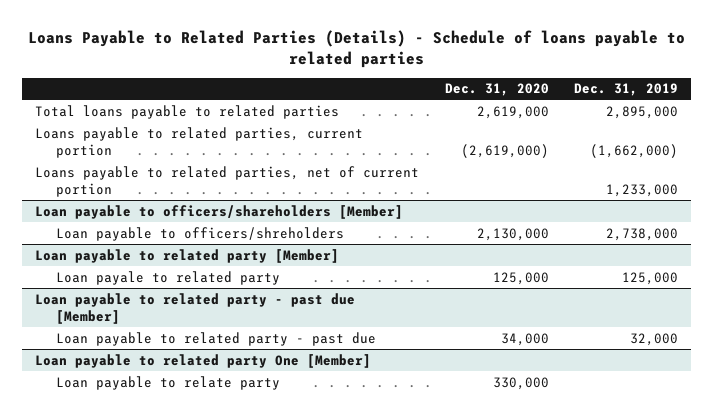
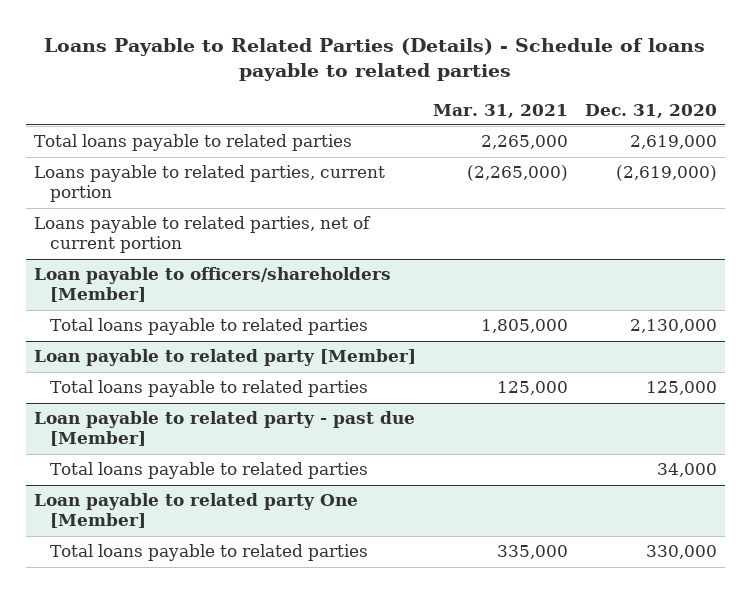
[574,83,679,97] Dec. 31, 2019 -> none
none -> [432,103,568,118] Mar. 31, 2021
[55,226,344,241] Loan payable to officers/shreholders -> [50,318,369,336] Total loans payable to related parties
[55,270,280,285] Loan payale to related party -> [50,380,369,398] Total loans payable to related parties
[55,331,376,346] Loan payable to related party - past due -> none
none -> [50,462,369,480] Total loans payable to related parties
[55,375,280,390] Loan payable to relate party -> none
none -> [50,544,369,562] Total loans payable to related parties

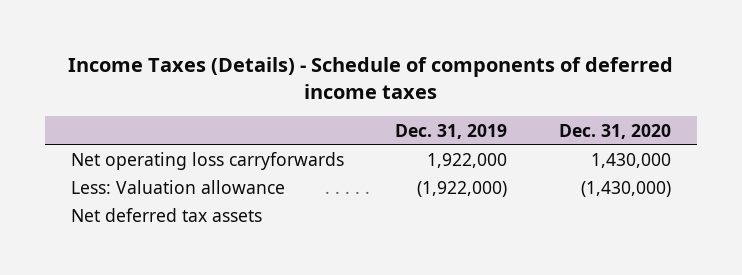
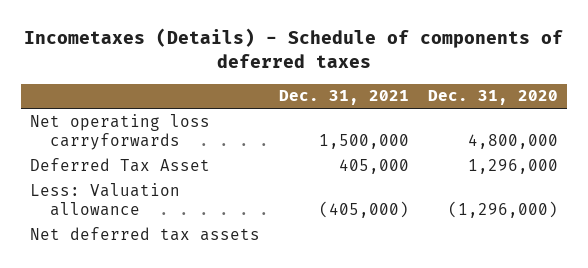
[67,56,673,99] Income Taxes (Details) - Schedule of components of deferred income taxes -> [23,28,563,69] Incometaxes (Details) - Schedule of components of deferred taxes
[395,123,508,139] Dec. 31, 2019 -> none
none -> [278,90,409,106] Dec. 31, 2021
[590,153,671,169] 1,430,000 -> [467,133,558,149] 4,800,000
none -> [29,157,210,172] Deferred Tax Asset
[580,181,671,198] (1,430,000) -> [447,200,558,218] (1,296,000)

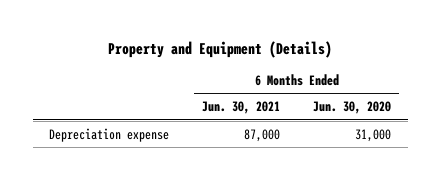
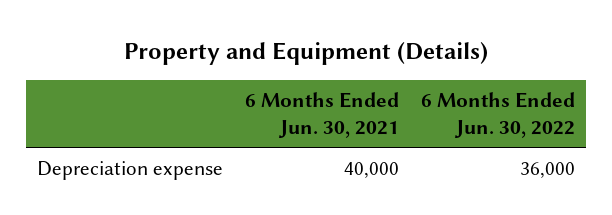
[313,101,392,115] Jun. 30, 2020 -> none
none -> [421,91,576,138] 6 Months Ended Jun. 30, 2022
[244,128,281,142] 87,000 -> [344,162,400,179] 40,000

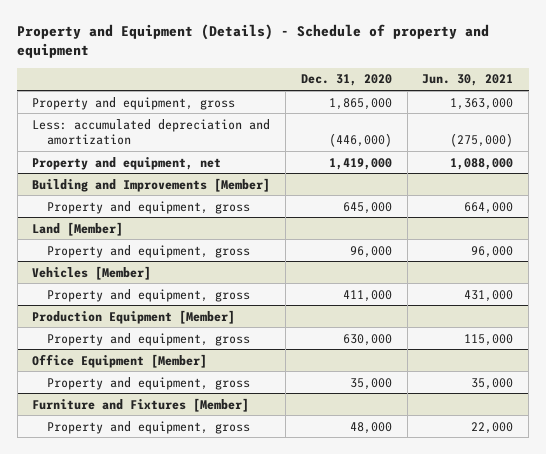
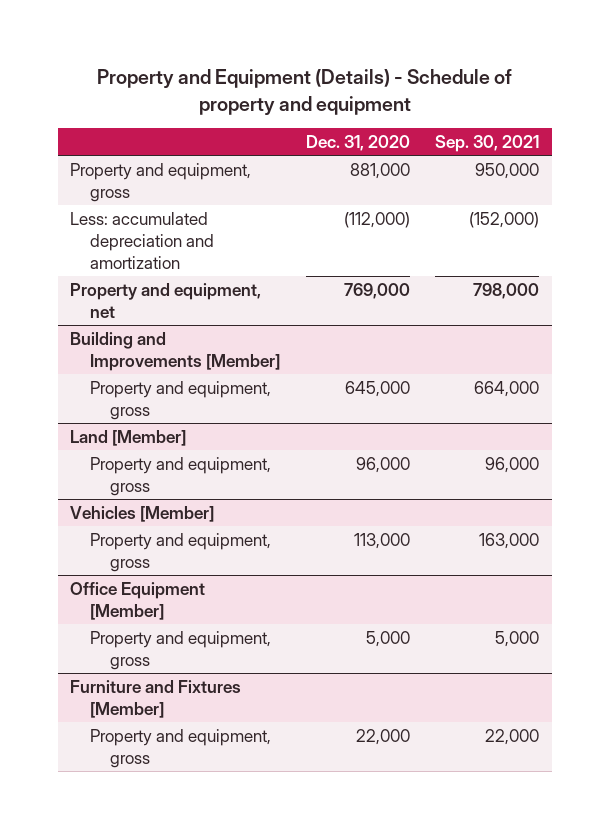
[422,74,514,87] Jun. 30, 2021 -> none
none -> [435,134,540,152] Sep. 30, 2021
[328,97,392,110] 1,865,000 -> [349,162,410,179] 881,000
[328,133,392,148] (446,000) -> [343,211,410,228] (112,000)
[328,157,392,170] 1,419,000 -> [343,282,410,299] 769,000
[32,309,236,324] Production Equipment [Member] -> none
[47,332,251,346] Property and equipment, gross -> none
[342,289,392,302] 411,000 -> [353,532,410,549] 113,000
[349,377,392,390] 35,000 -> [365,630,410,647] 5,000
[349,421,392,434] 48,000 -> [355,728,410,745] 22,000

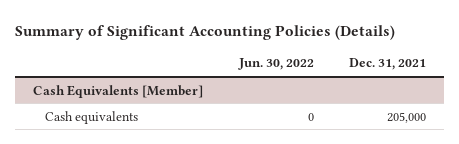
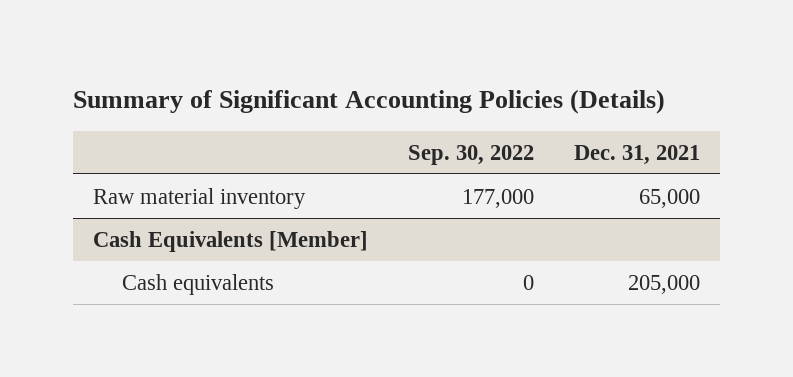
[237,58,314,71] Jun. 30, 2022 -> none
none -> [407,144,534,165] Sep. 30, 2022
none -> [92,187,306,209] Raw material inventory

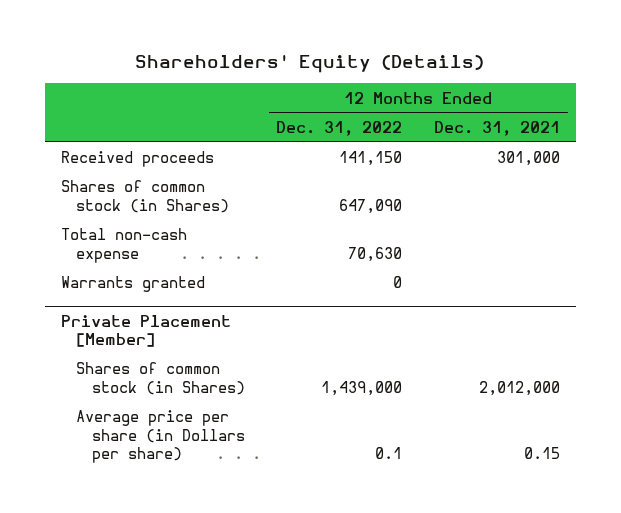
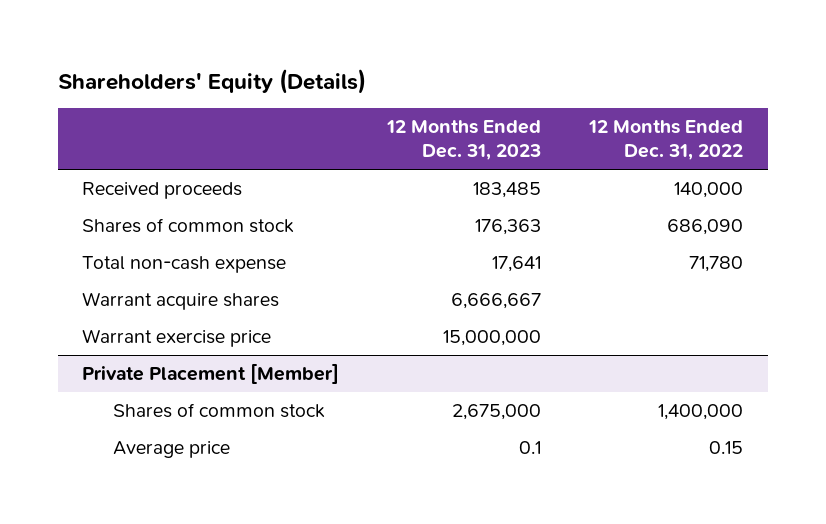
[433,121,560,137] Dec. 31, 2021 -> none
none -> [386,120,542,161] 12 Months Ended Dec. 31, 2023
[60,276,205,293] Warrants granted -> none
[339,151,403,167] 141,150 -> [674,182,744,199] 140,000
[60,180,230,213] Shares of common stock (in Shares) -> [82,218,295,234] Shares of common stock
[339,198,403,214] 647,090 -> [667,219,744,236] 686,090
[348,246,403,262] 70,630 -> [689,256,744,273] 71,780
none -> [82,292,280,311] Warrant acquire shares
none -> [82,329,272,348] Warrant exercise price
[76,362,245,395] Shares of common stock (in Shares) -> [113,403,326,419] Shares of common stock
[321,380,403,396] 1,439,000 -> [658,404,744,421] 1,400,000
[76,410,245,464] Average price per share (in Dollars per share) -> [113,441,231,459] Average price
[375,447,403,460] 0.1 -> [709,441,744,455] 0.15

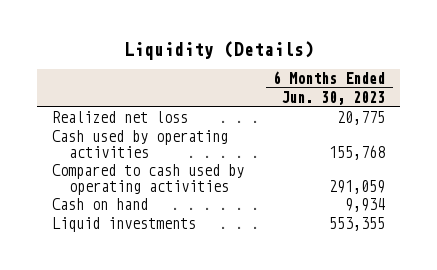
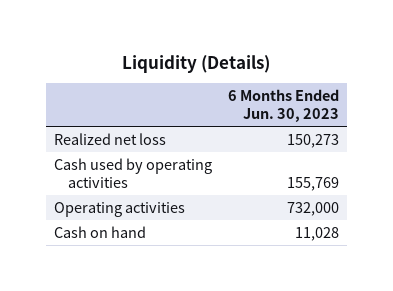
[51,217,196,233] Liquid investments -> none
[337,111,386,126] 20,775 -> [286,133,339,148] 150,273
[329,144,386,160] 155,768 -> [286,176,339,191] 155,769
[51,164,244,195] Compared to cash used by operating activities -> [54,201,186,217] Operating activities
[329,179,386,194] 291,059 -> [286,201,339,216] 732,000
[345,198,386,213] 9,934 -> [294,226,339,241] 11,028

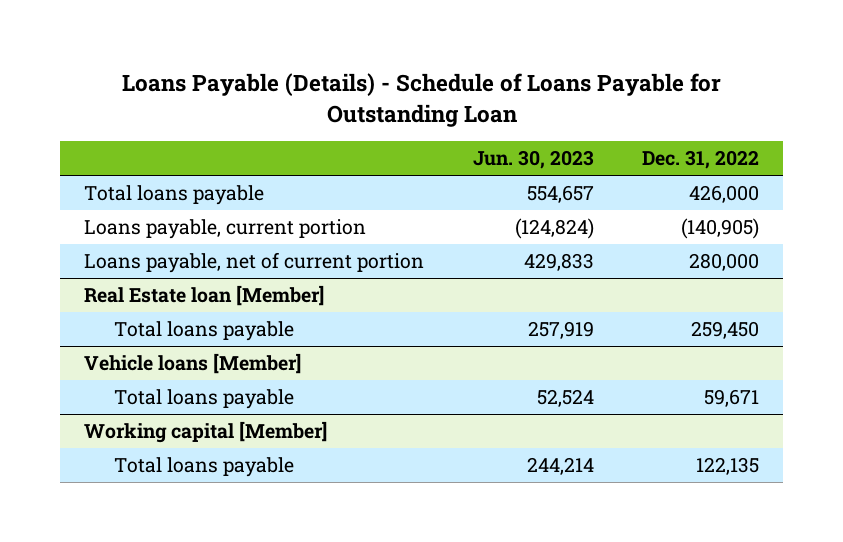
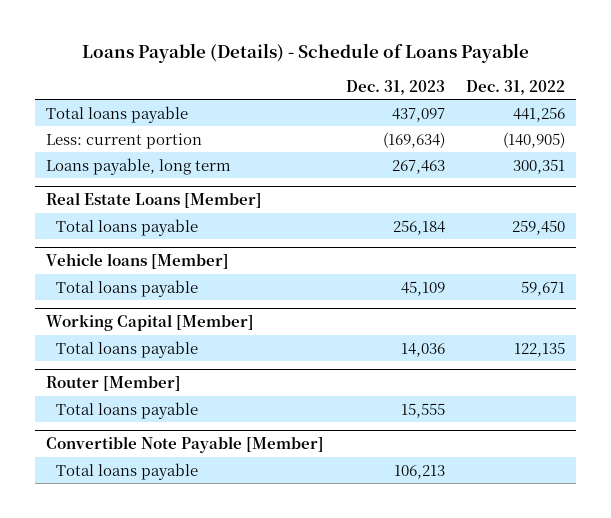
[121,72,721,127] Loans Payable (Details) - Schedule of Loans Payable for Outstanding Loan -> [81,43,529,64] Loans Payable (Details) - Schedule of Loans Payable
[472,150,594,170] Jun. 30, 2023 -> none
none -> [345,79,445,95] Dec. 31, 2023
[688,185,759,204] 426,000 -> [513,106,566,122] 441,256
[84,219,367,240] Loans payable, current portion -> [45,132,202,149] Less: current portion
[84,252,425,274] Loans payable, net of current portion -> [45,157,231,175] Loans payable, long term
[688,253,759,272] 280,000 -> [513,158,566,174] 300,351
[84,285,325,307] Real Estate loan [Member] -> [45,192,262,209] Real Estate Loans [Member]
[84,421,328,444] Working capital [Member] -> [45,314,254,332] Working Capital [Member]
none -> [45,376,181,392] Router [Member]
none -> [56,401,199,419] Total loans payable
none -> [45,436,324,454] Convertible Note Payable [Member]
none -> [56,462,199,480] Total loans payable

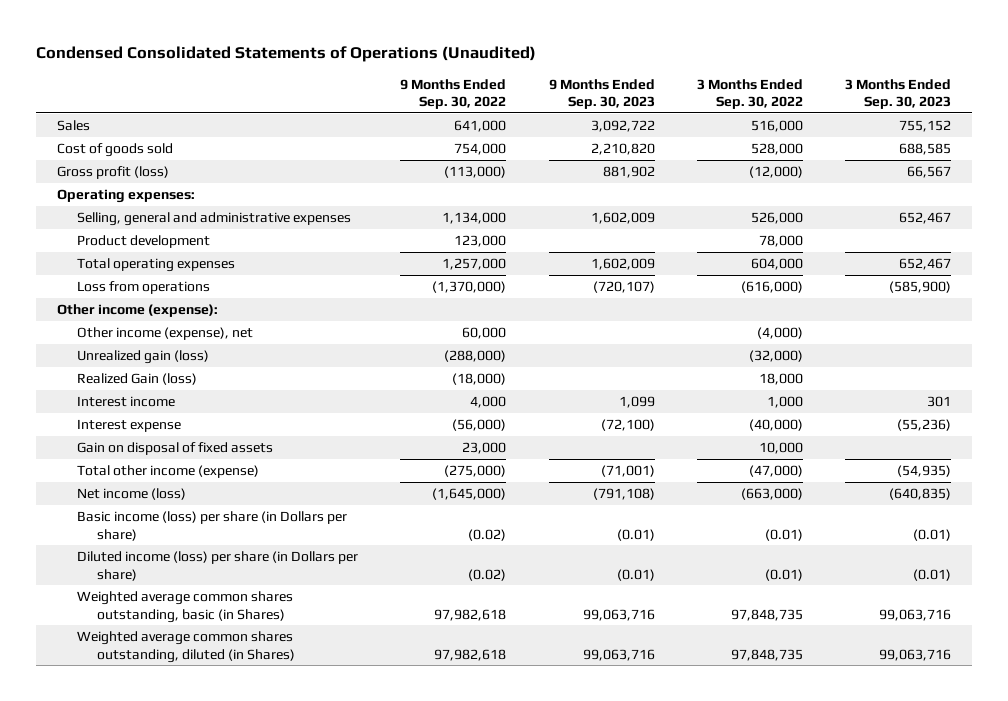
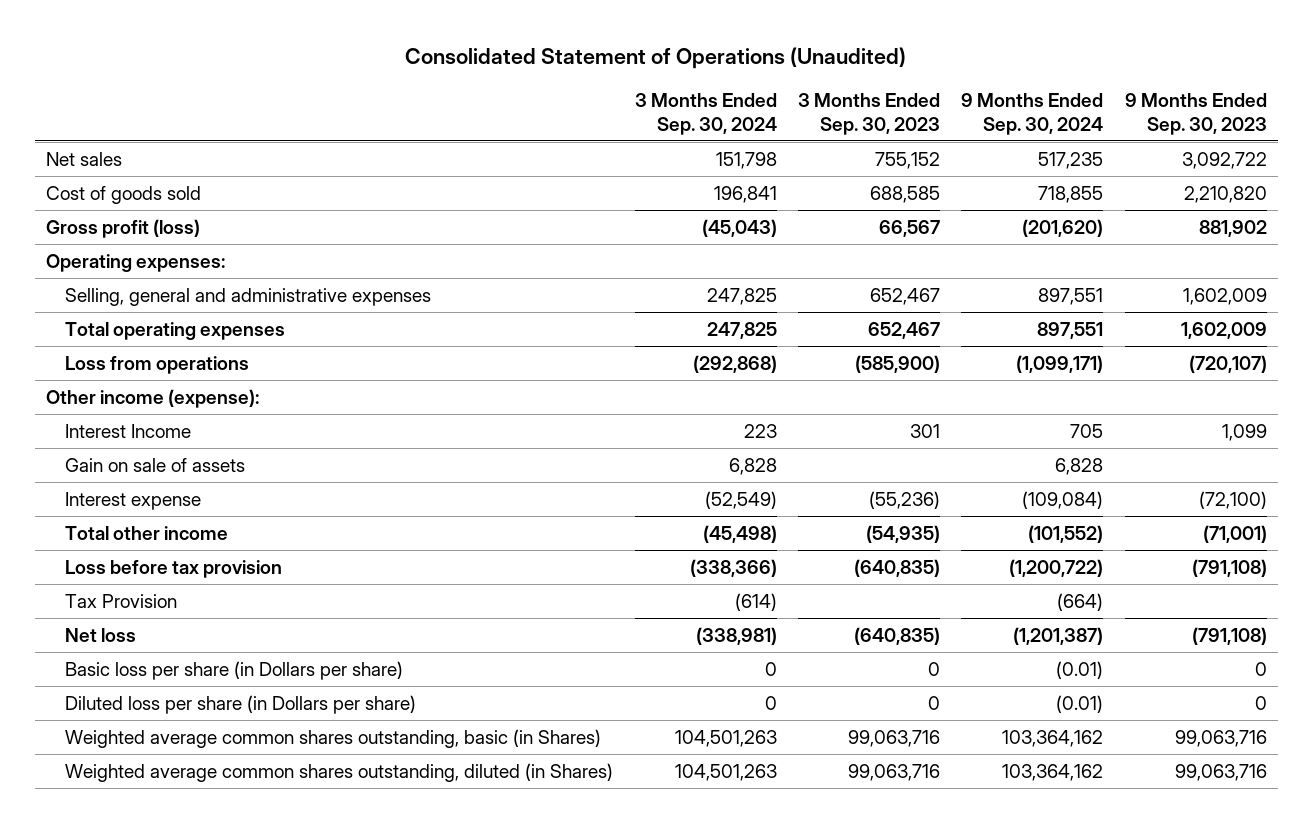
[36,46,537,63] Condensed Consolidated Statements of Operations (Unaudited) -> [405,47,907,70] Consolidated Statement of Operations (Unaudited)
[400,78,507,110] 9 Months Ended Sep. 30, 2022 -> none
[696,78,803,110] 3 Months Ended Sep. 30, 2022 -> none
none -> [634,93,777,135] 3 Months Ended Sep. 30, 2024
none -> [961,93,1104,135] 9 Months Ended Sep. 30, 2024
[57,119,91,131] Sales -> [46,152,123,167] Net sales
[77,234,211,248] Product development -> none
[77,326,254,340] Other income (expense), net -> none
[77,349,210,364] Unrealized gain (loss) -> none
[77,372,198,385] Realized Gain (loss) -> none
[77,395,176,407] Interest income -> [65,424,192,439] Interest Income
none -> [65,458,246,473] Gain on sale of assets
[77,441,274,455] Gain on disposal of fixed assets -> none
[77,464,260,478] Total other income (expense) -> [65,526,229,541] Total other income
none -> [65,560,283,579] Loss before tax provision
none -> [65,594,178,609] Tax Provision
[77,487,187,500] Net income (loss) -> [65,628,137,643] Net loss
[77,510,348,541] Basic income (loss) per share (in Dollars per share) -> [65,661,404,681] Basic loss per share (in Dollars per share)
[616,528,655,541] (0.01) -> [1254,662,1267,677] 0
[912,528,951,541] (0.01) -> [928,662,941,677] 0
[77,550,359,581] Diluted income (loss) per share (in Dollars per share) -> [65,695,417,715] Diluted loss per share (in Dollars per share)
[616,568,655,581] (0.01) -> [1254,696,1267,711] 0
[912,568,951,581] (0.01) -> [928,696,941,711] 0

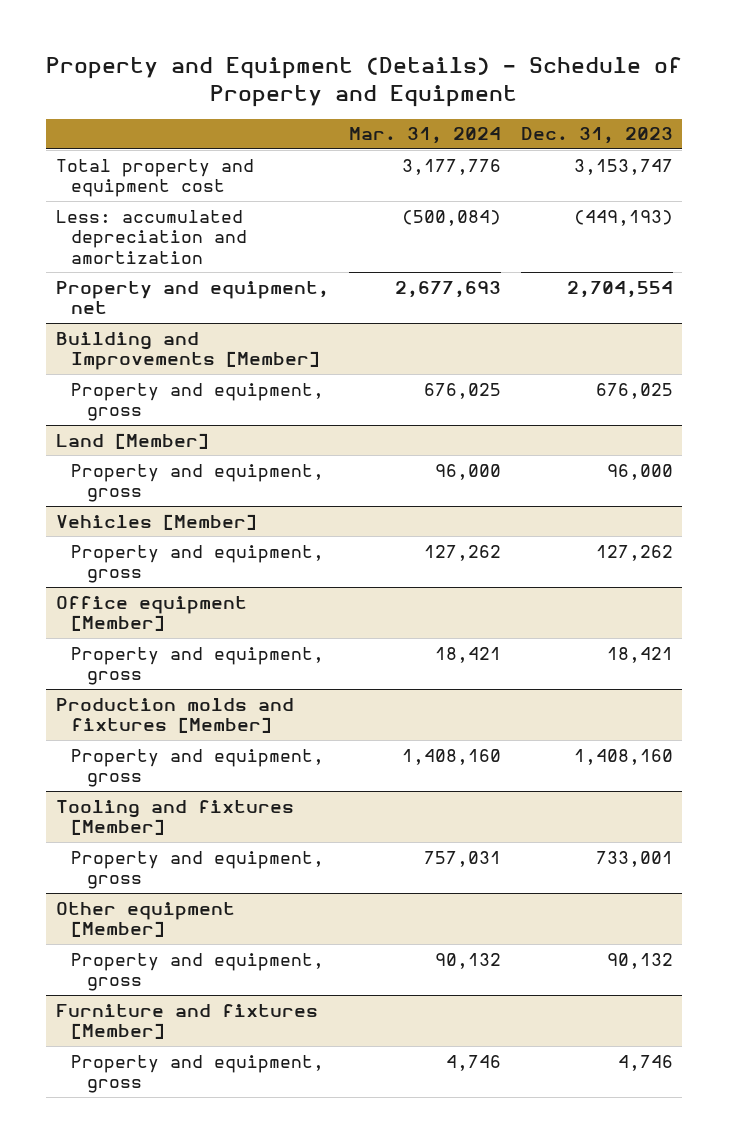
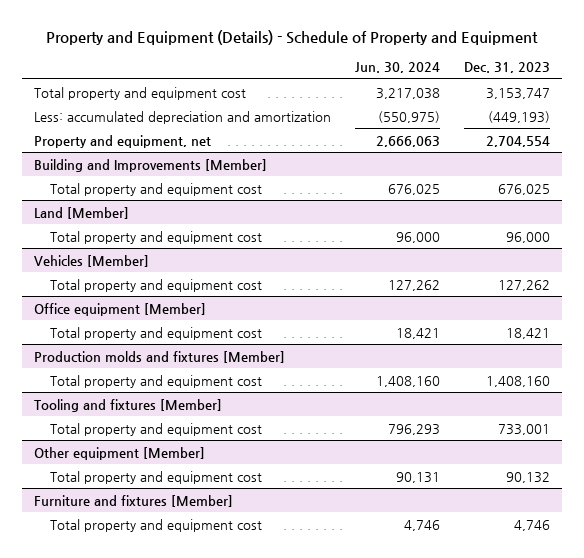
[348,127,501,145] Mar. 31, 2024 -> none
none -> [354,61,440,73] Jun. 30, 2024
[71,382,325,422] Property and equipment, gross -> [50,182,263,196] Total property and equipment cost
[71,463,325,503] Property and equipment, gross -> [50,230,263,244] Total property and equipment cost
[71,544,325,584] Property and equipment, gross -> [50,278,263,292] Total property and equipment cost
[71,646,325,686] Property and equipment, gross -> [50,326,263,340] Total property and equipment cost
[71,748,325,788] Property and equipment, gross -> [50,374,263,388] Total property and equipment cost
[71,850,325,890] Property and equipment, gross -> [50,422,263,436] Total property and equipment cost
[71,952,325,992] Property and equipment, gross -> [50,470,263,484] Total property and equipment cost
[71,1054,325,1094] Property and equipment, gross -> [50,518,263,532] Total property and equipment cost

